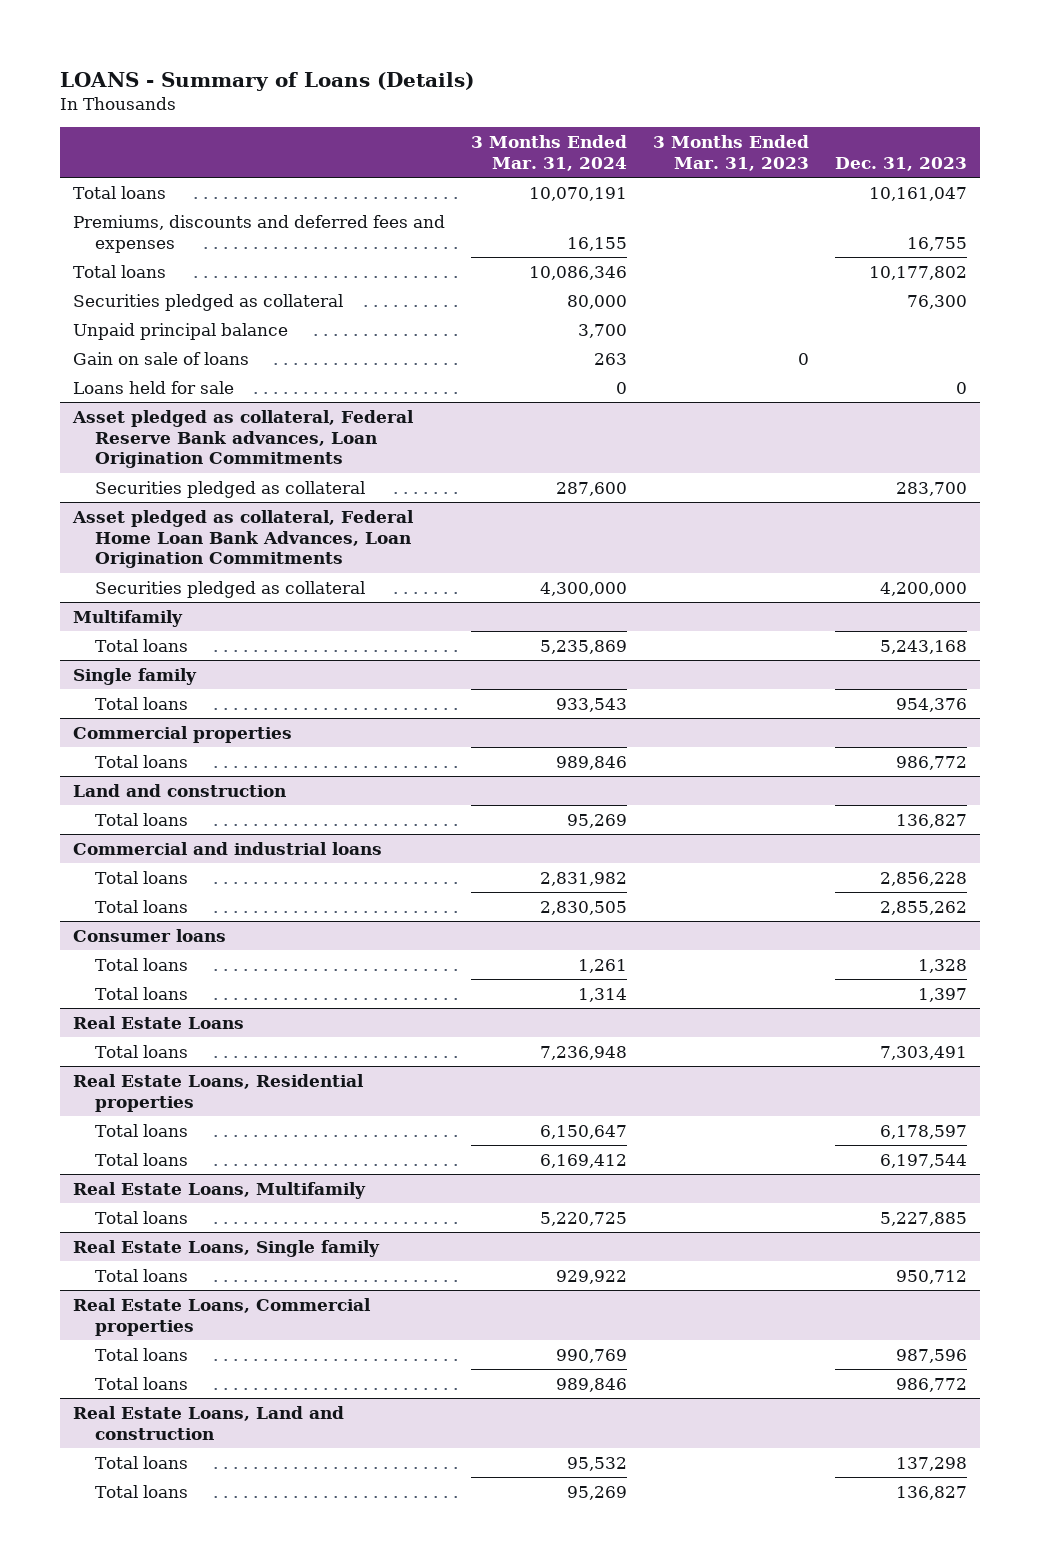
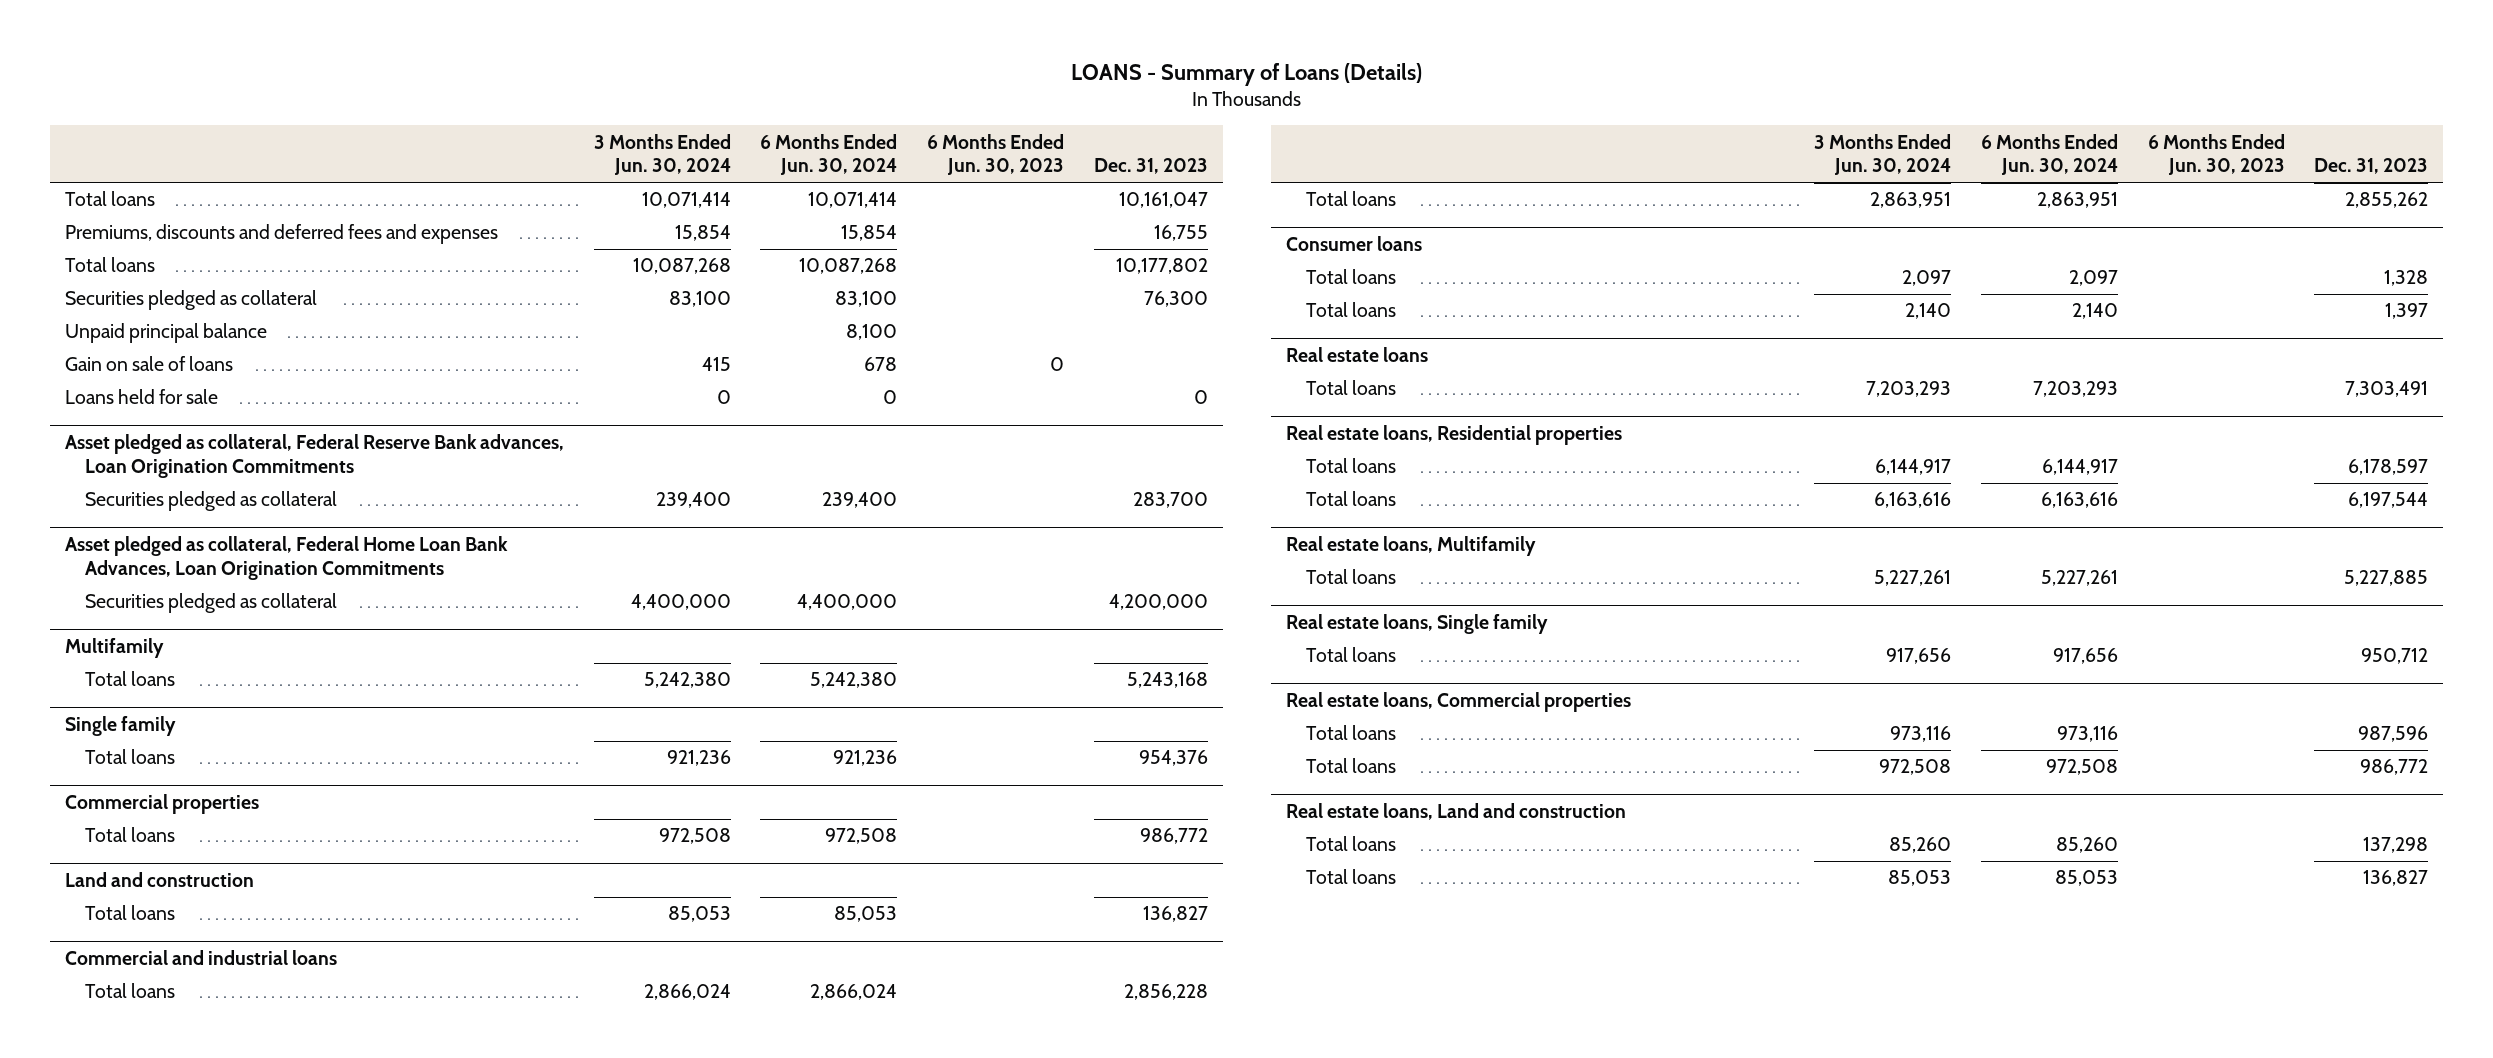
[470,135,627,172] 3 Months Ended Mar. 31, 2024 -> none
[652,135,809,172] 3 Months Ended Mar. 31, 2023 -> none
none -> [593,133,731,176] 3 Months Ended Jun. 30, 2024
none -> [760,133,898,176] 6 Months Ended Jun. 30, 2024
none -> [927,133,1065,176] 6 Months Ended Jun. 30, 2023
[73,1015,245,1029] Real Estate Loans -> [1285,347,1428,363] Real estate loans
[73,1073,365,1112] Real Estate Loans, Residential properties -> [1285,425,1622,446] Real estate loans, Residential properties
[73,1181,367,1199] Real Estate Loans, Multifamily -> [1285,536,1536,557] Real estate loans, Multifamily
[73,1239,381,1257] Real Estate Loans, Single family -> [1285,614,1548,635] Real estate loans, Single family
[73,1297,372,1336] Real Estate Loans, Commercial properties -> [1285,692,1631,713] Real estate loans, Commercial properties
[73,1405,345,1440] Real Estate Loans, Land and construction -> [1285,803,1626,821] Real estate loans, Land and construction

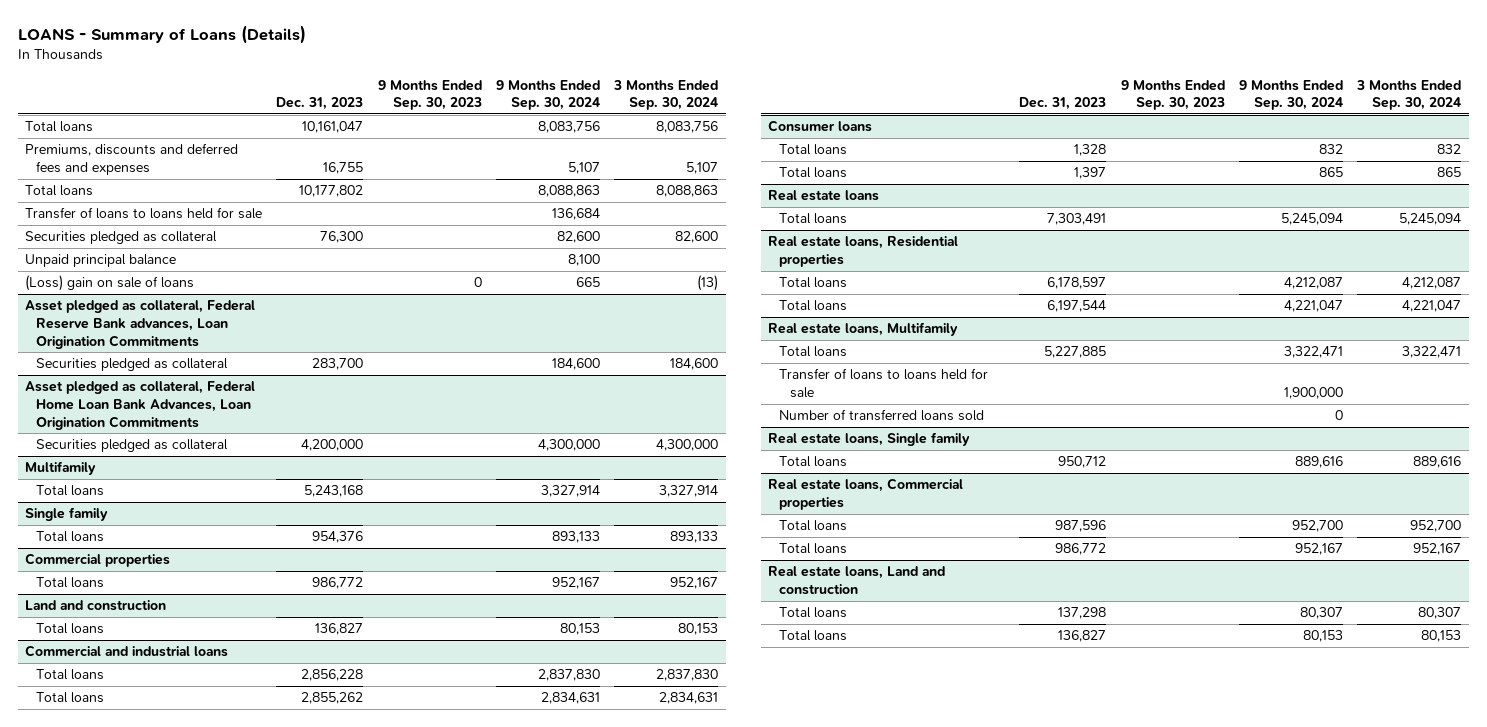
[593,133,731,176] 3 Months Ended Jun. 30, 2024 -> none
[760,133,898,176] 6 Months Ended Jun. 30, 2024 -> none
[927,133,1065,176] 6 Months Ended Jun. 30, 2023 -> none
none -> [377,79,482,111] 9 Months Ended Sep. 30, 2023
none -> [496,79,601,111] 9 Months Ended Sep. 30, 2024
none -> [613,79,719,111] 3 Months Ended Sep. 30, 2024
none -> [25,207,263,220] Transfer of loans to loans held for sale
[65,389,219,405] Loans held for sale -> none
[65,356,234,372] Gain on sale of loans -> [25,275,195,292] (Loss) gain on sale of loans
none -> [779,368,989,399] Transfer of loans to loans held for sale
none -> [779,409,985,422] Number of transferred loans sold

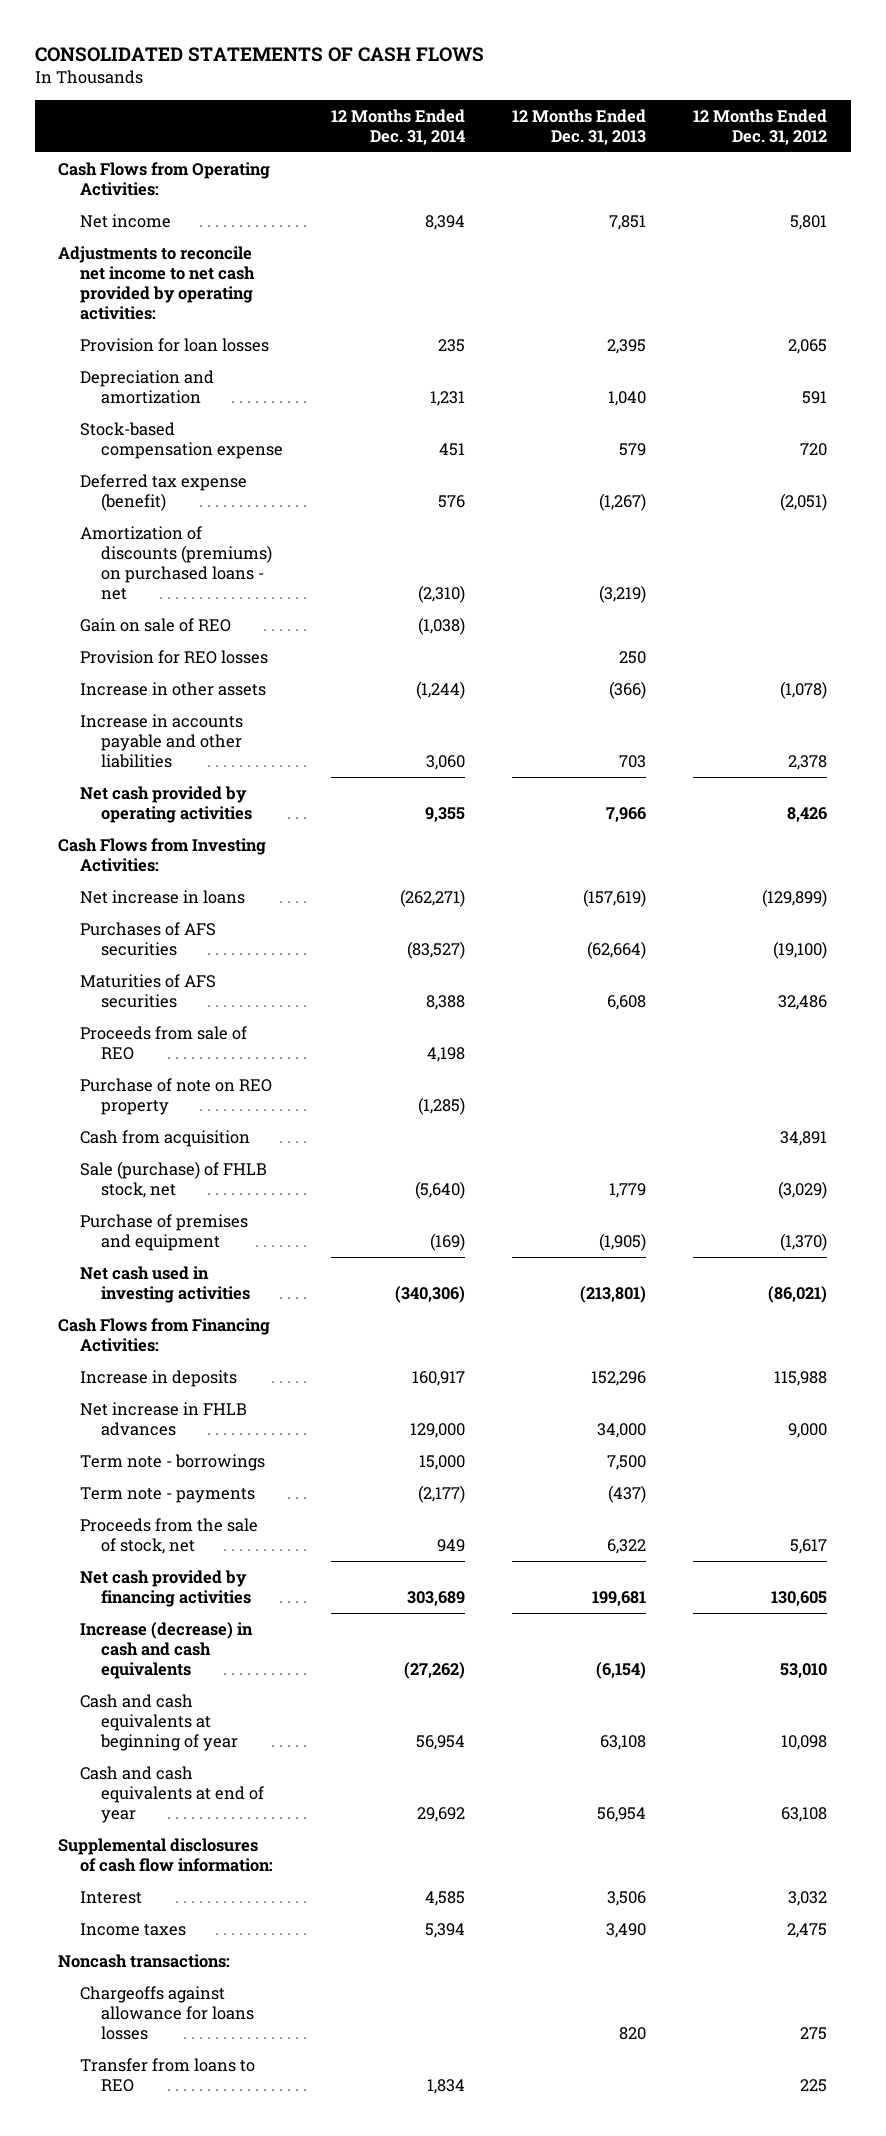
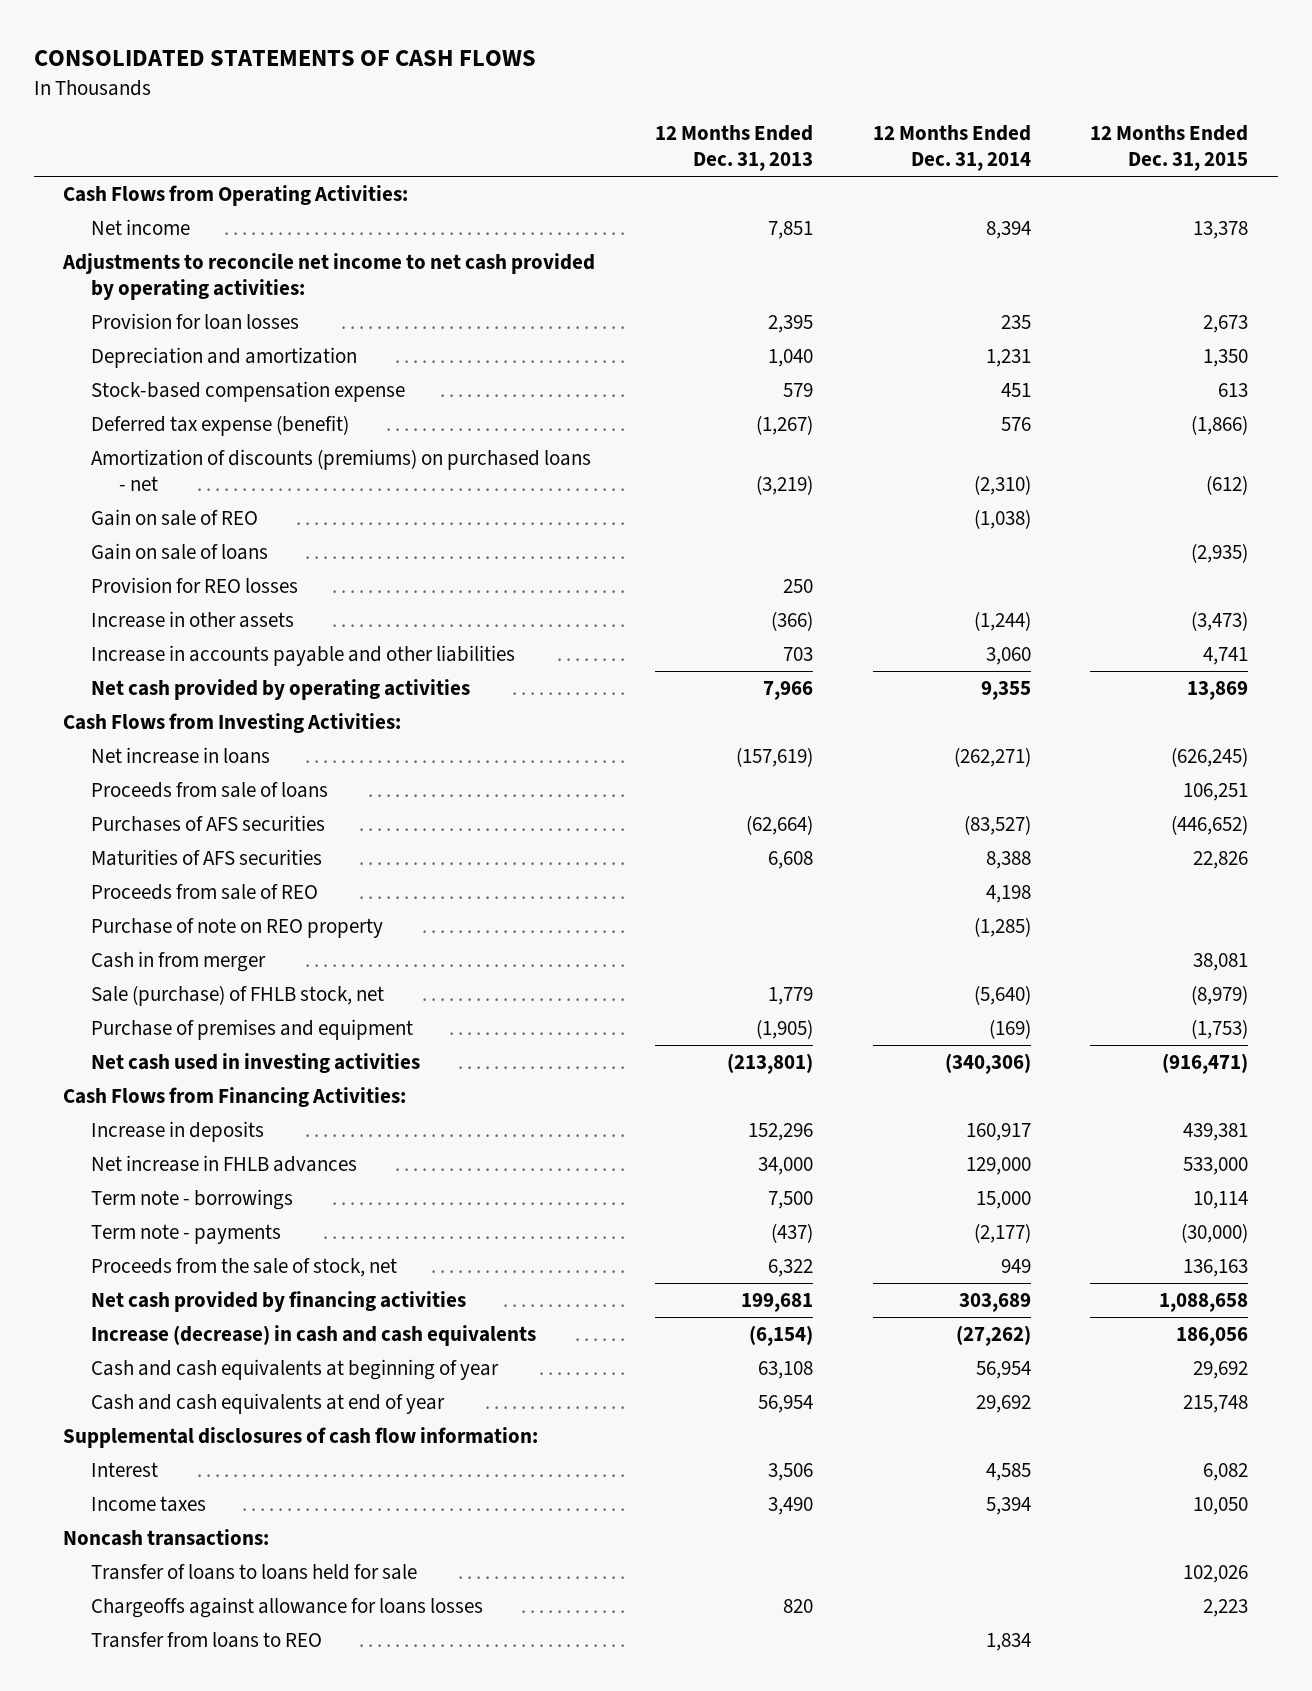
[693,108,828,145] 12 Months Ended Dec. 31, 2012 -> none
none -> [1090,125,1249,171] 12 Months Ended Dec. 31, 2015
none -> [91,543,269,561] Gain on sale of loans
none -> [91,782,329,799] Proceeds from sale of loans
[79,1129,250,1147] Cash from acquisition -> [91,951,267,973] Cash in from merger
none -> [91,1564,418,1581] Transfer of loans to loans held for sale

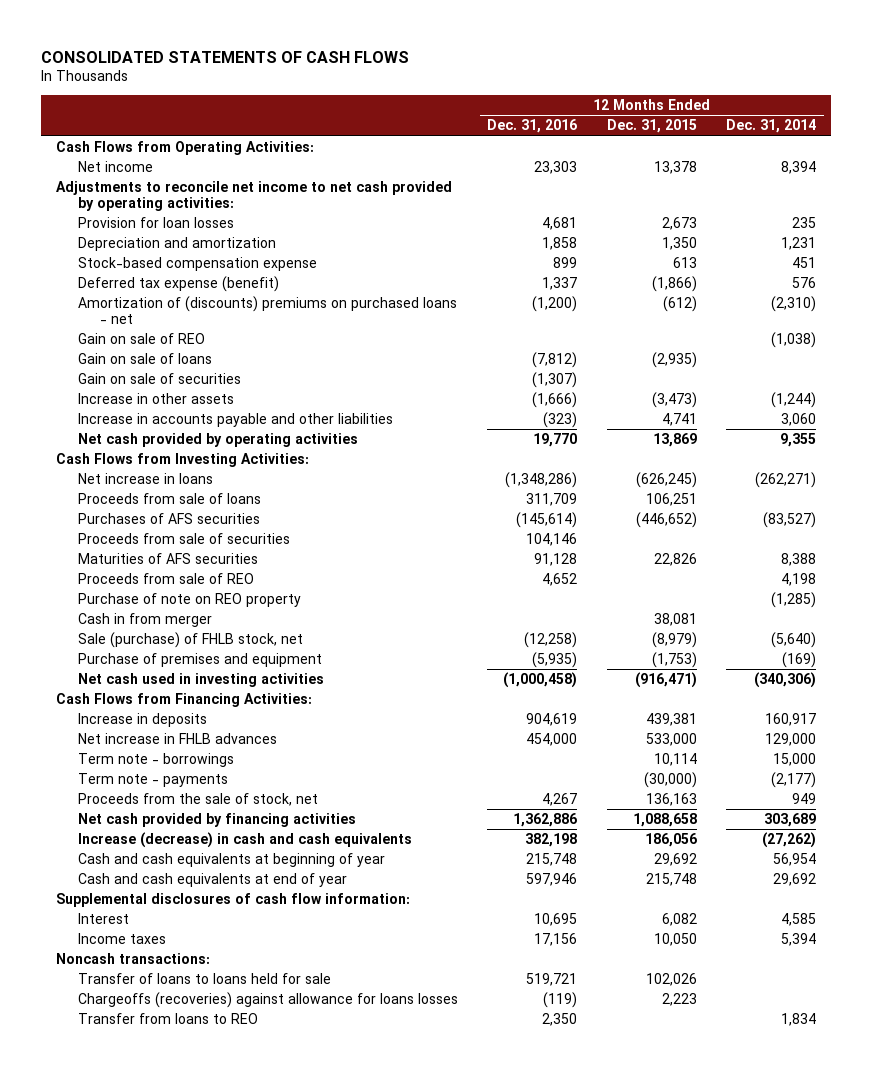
[654,125,813,171] 12 Months Ended Dec. 31, 2013 -> none
none -> [487,119,578,134] Dec. 31, 2016
[91,449,592,491] Amortization of discounts (premiums) on purchased loans - net -> [77,295,457,324] Amortization of (discounts) premiums on purchased loans - net
[91,577,299,594] Provision for REO losses -> none
none -> [77,372,241,384] Gain on sale of securities
none -> [77,532,290,544] Proceeds from sale of securities
[91,1597,484,1619] Chargeoffs against allowance for loans losses -> [77,991,458,1008] Chargeoffs (recoveries) against allowance for loans losses

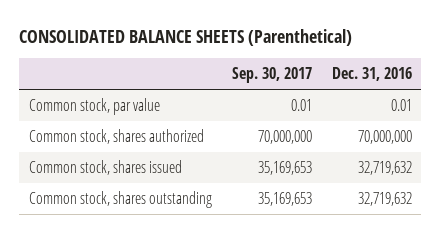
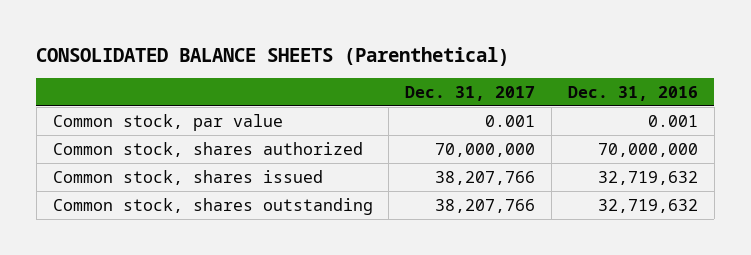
[231,67,312,84] Sep. 30, 2017 -> none
none -> [405,85,536,101] Dec. 31, 2017
[390,98,412,111] 0.01 -> [648,114,699,127] 0.001

